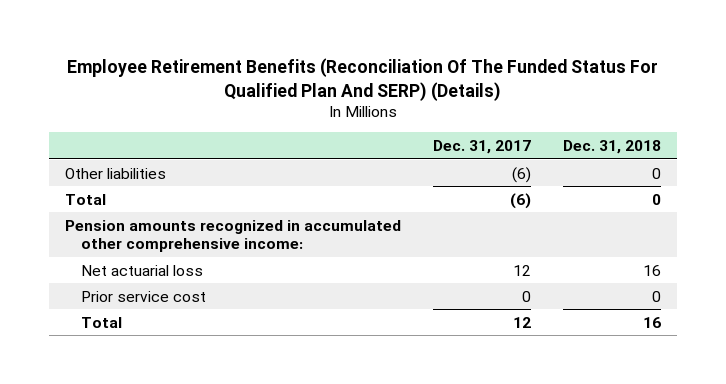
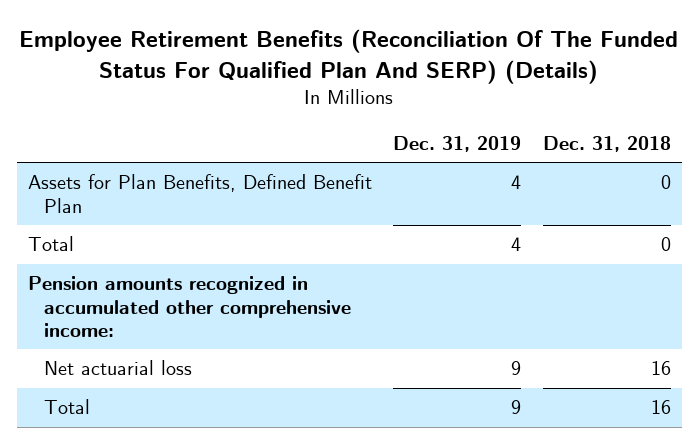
[432,140,531,155] Dec. 31, 2017 -> none
none -> [393,135,522,152] Dec. 31, 2019
[65,167,167,179] Other liabilities -> none
none -> [27,174,372,213] Assets for Plan Benefits, Defined Benefit Plan
[81,290,207,302] Prior service cost -> none

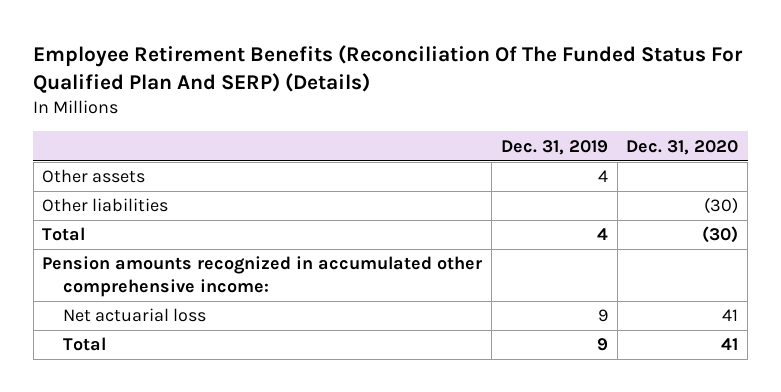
[542,135,671,152] Dec. 31, 2018 -> none
none -> [626,139,739,155] Dec. 31, 2020
[27,174,372,213] Assets for Plan Benefits, Defined Benefit Plan -> [42,169,146,184] Other assets
none -> [42,198,169,213] Other liabilities

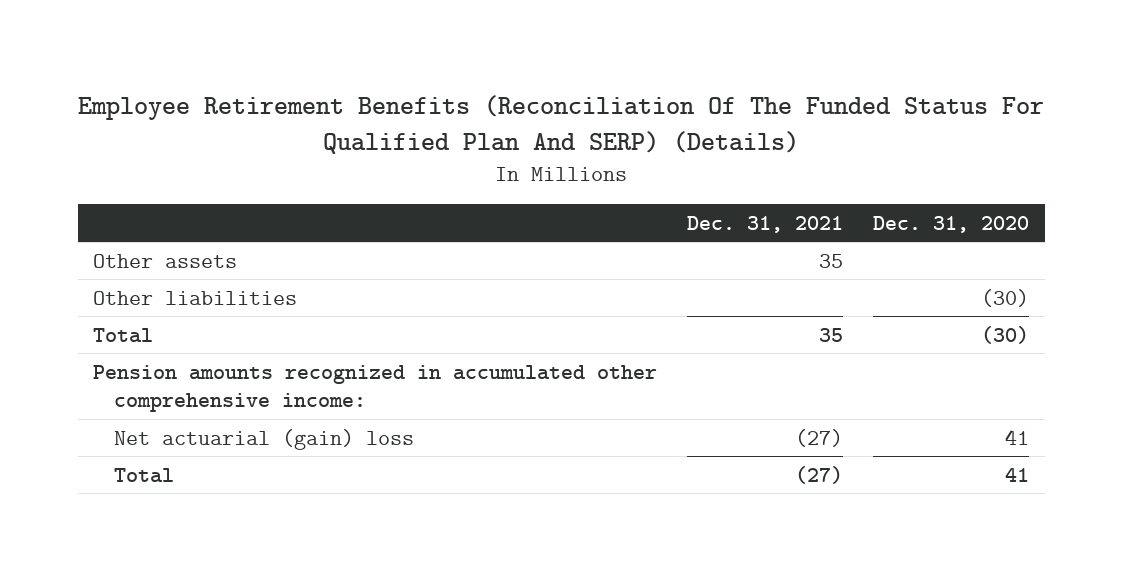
[500,139,608,155] Dec. 31, 2019 -> none
none -> [687,215,844,233] Dec. 31, 2021
[62,308,206,323] Net actuarial loss -> [113,428,414,450] Net actuarial (gain) loss

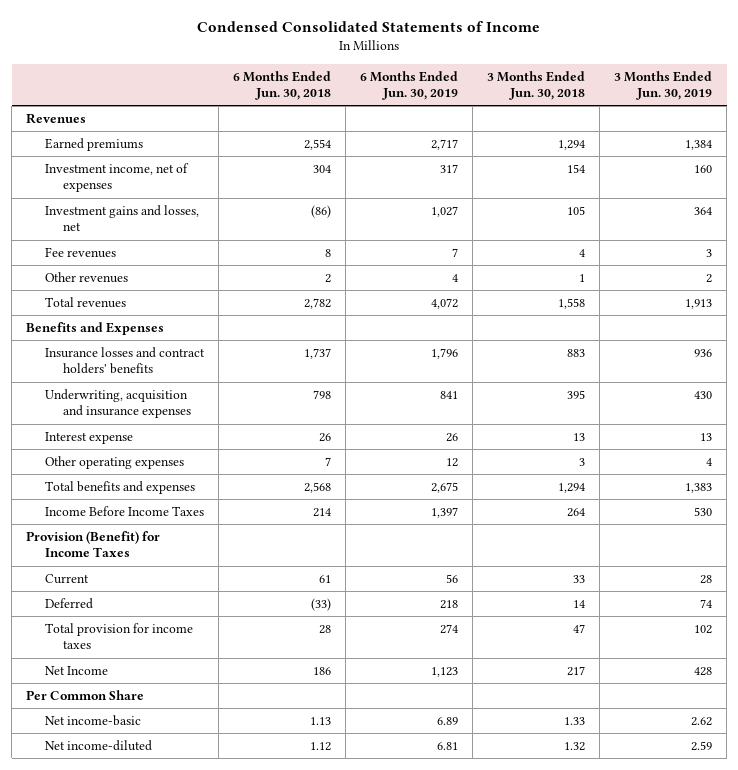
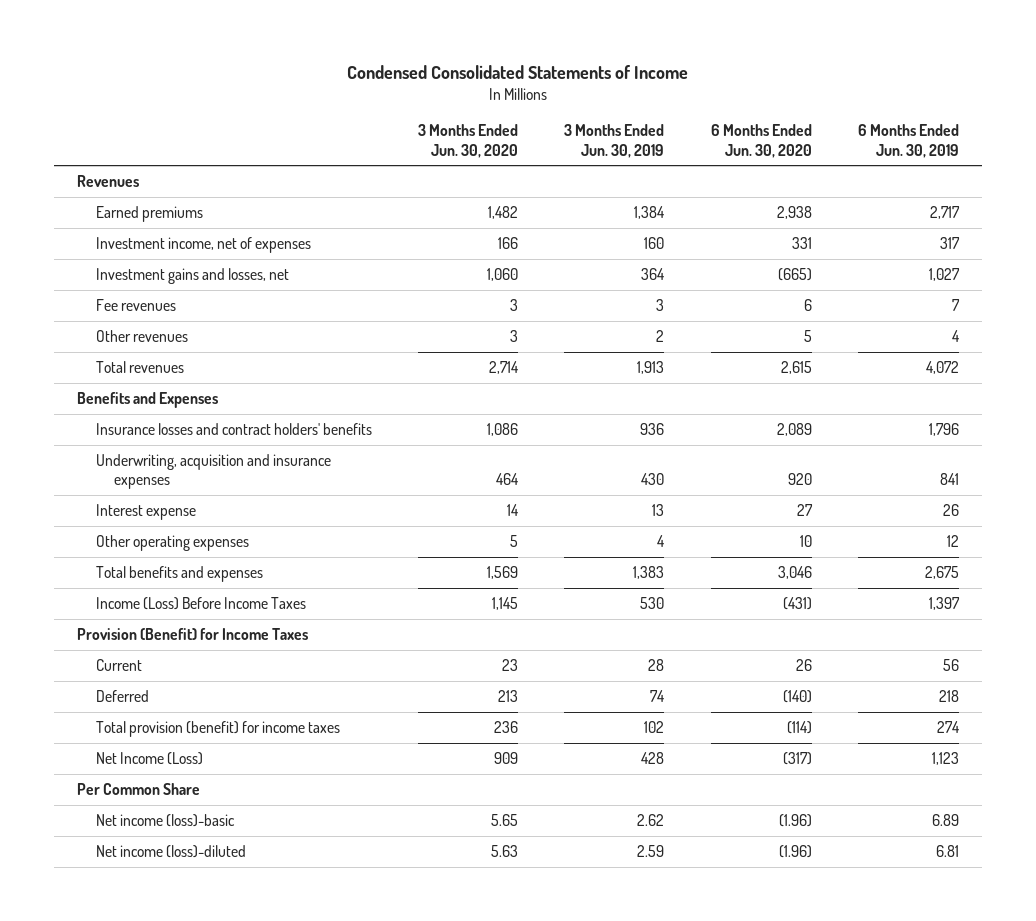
[232,70,331,100] 6 Months Ended Jun. 30, 2018 -> none
[487,70,586,100] 3 Months Ended Jun. 30, 2018 -> none
none -> [418,124,519,158] 3 Months Ended Jun. 30, 2020
none -> [710,124,812,158] 6 Months Ended Jun. 30, 2020
[44,505,204,516] Income Before Income Taxes -> [95,597,306,611] Income (Loss) Before Income Taxes
[44,622,193,650] Total provision for income taxes -> [95,721,340,738] Total provision (benefit) for income taxes
[44,665,108,675] Net Income -> [95,752,203,766] Net Income (Loss)
[44,714,141,726] Net income-basic -> [95,814,235,828] Net income (loss)-basic
[44,739,152,751] Net income-diluted -> [95,845,246,859] Net income (loss)-diluted

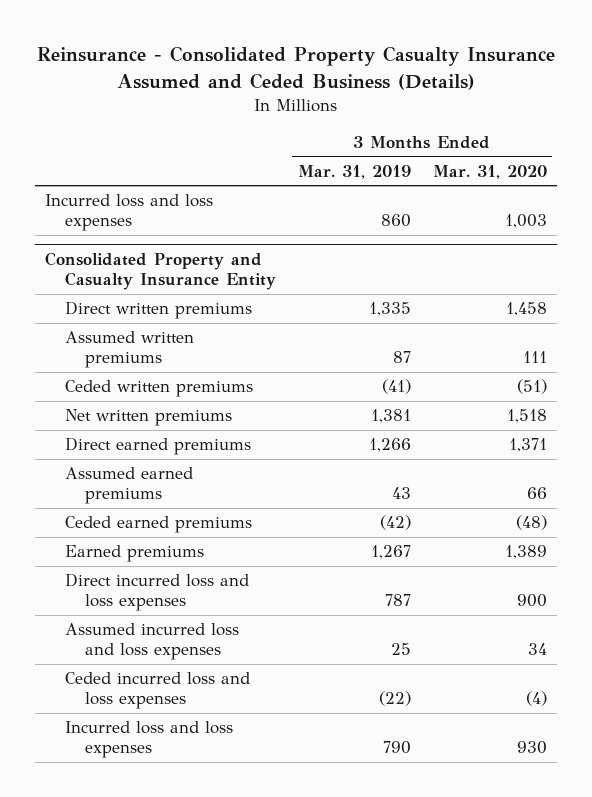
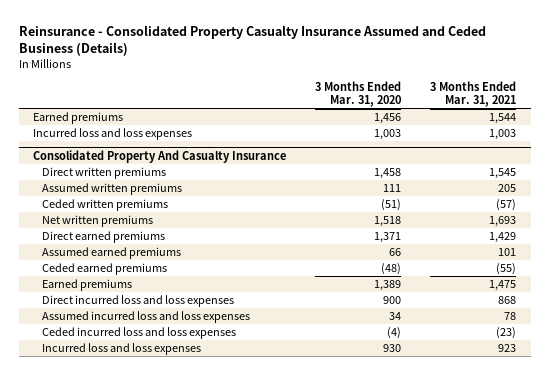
[297,164,411,179] Mar. 31, 2019 -> none
none -> [430,80,517,107] 3 Months Ended Mar. 31, 2021
none -> [33,112,124,125] Earned premiums
[45,252,277,291] Consolidated Property and Casualty Insurance Entity -> [33,149,287,163] Consolidated Property And Casualty Insurance

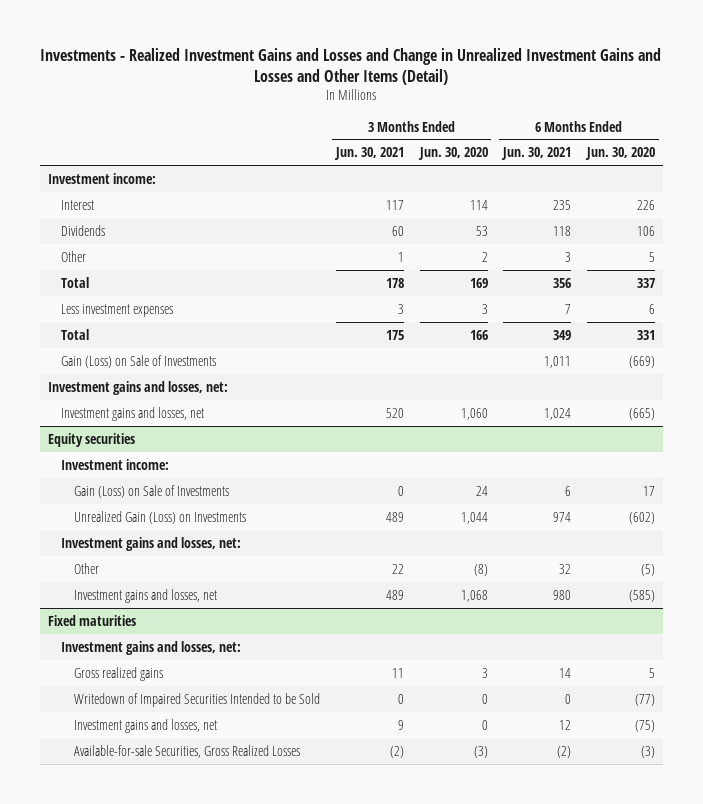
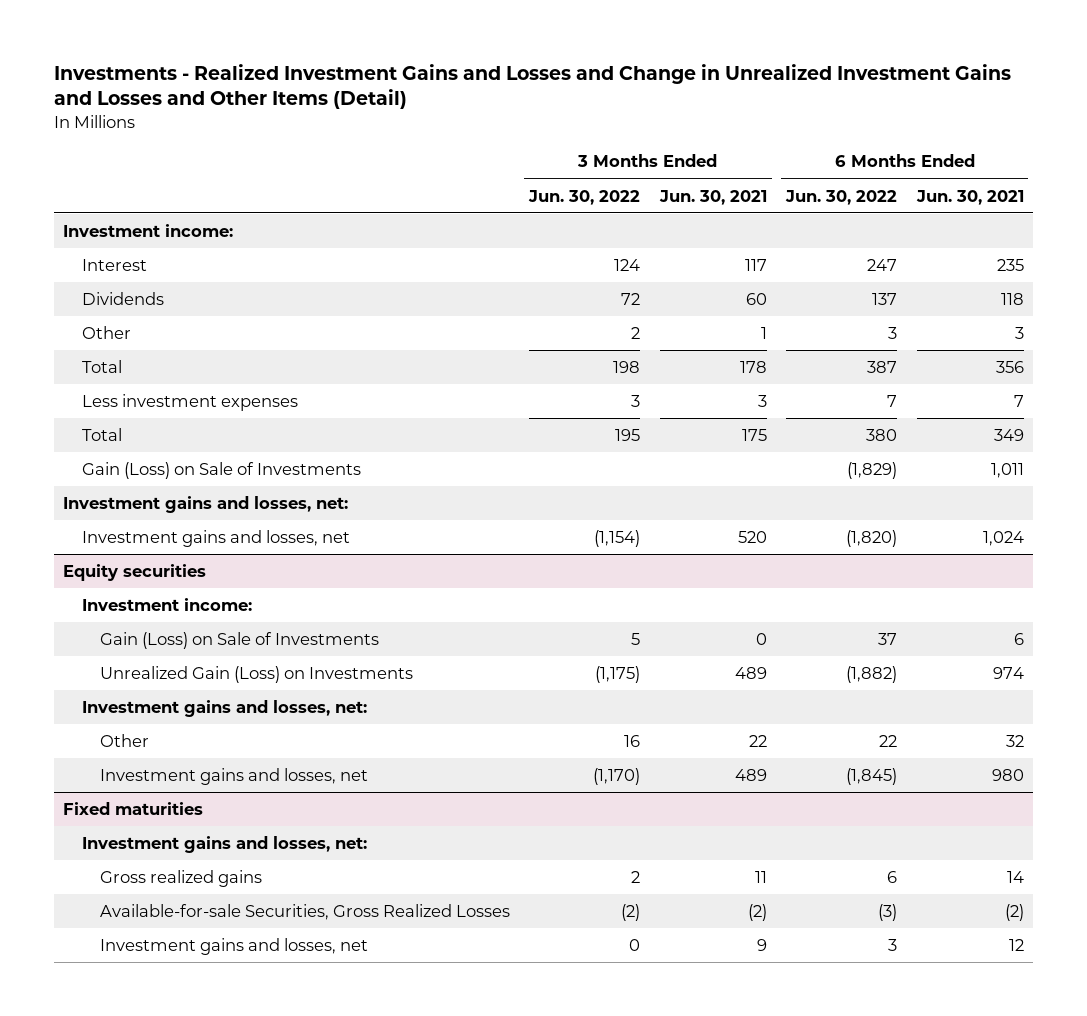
[417,147,488,161] Jun. 30, 2020 -> none
[585,147,656,161] Jun. 30, 2020 -> none
none -> [528,189,641,205] Jun. 30, 2022
none -> [785,189,898,205] Jun. 30, 2022
[73,692,320,707] Writedown of Impaired Securities Intended to be Sold -> none
[73,718,217,733] Investment gains and losses, net -> [99,937,368,955] Investment gains and losses, net

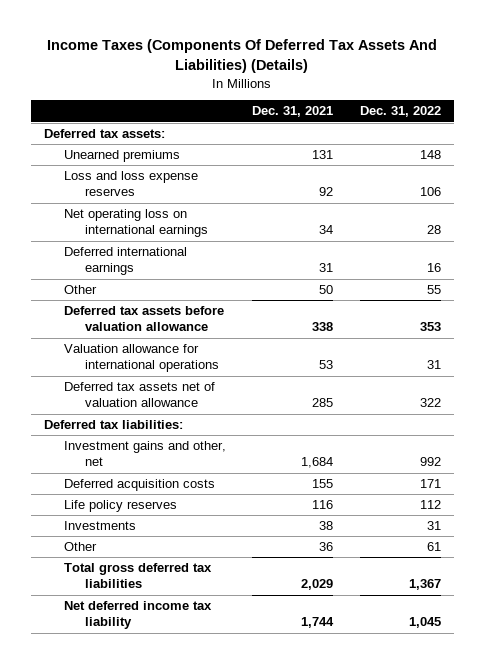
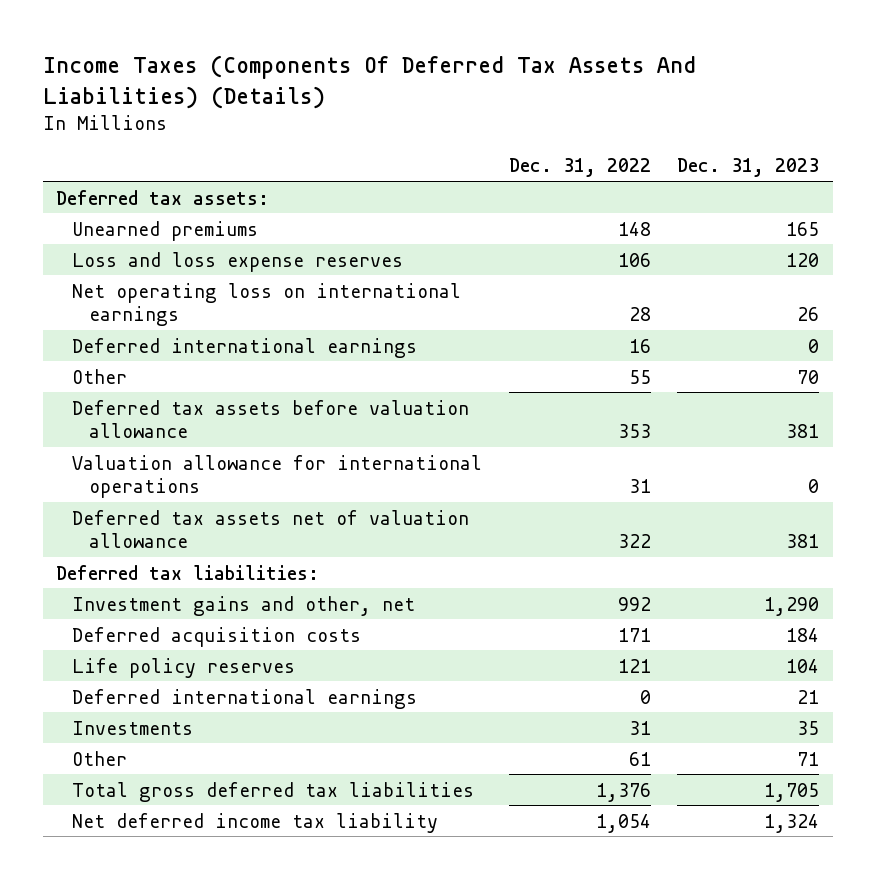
[252,106,334,118] Dec. 31, 2021 -> none
none -> [677,158,820,178] Dec. 31, 2023
[419,499,441,509] 112 -> [617,658,651,673] 121
none -> [72,688,418,709] Deferred international earnings
[408,579,441,591] 1,367 -> [595,782,651,802] 1,376
[408,617,441,629] 1,045 -> [595,813,651,833] 1,054

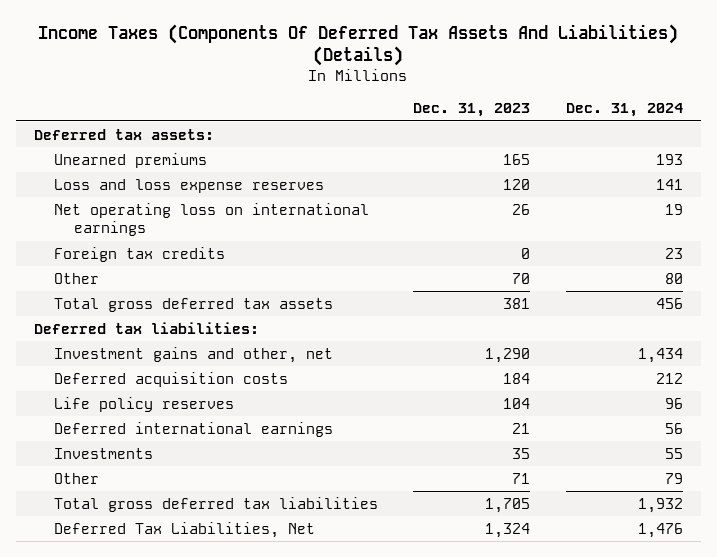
[508,158,651,178] Dec. 31, 2022 -> none
none -> [565,103,683,118] Dec. 31, 2024
[72,337,418,358] Deferred international earnings -> none
none -> [53,246,225,262] Foreign tax credits
[72,454,483,499] Valuation allowance for international operations -> none
[72,509,470,549] Deferred tax assets net of valuation allowance -> none
[72,399,470,439] Deferred tax assets before valuation allowance -> [53,297,333,312] Total gross deferred tax assets
[72,812,439,833] Net deferred income tax liability -> [53,521,315,538] Deferred Tax Liabilities, Net

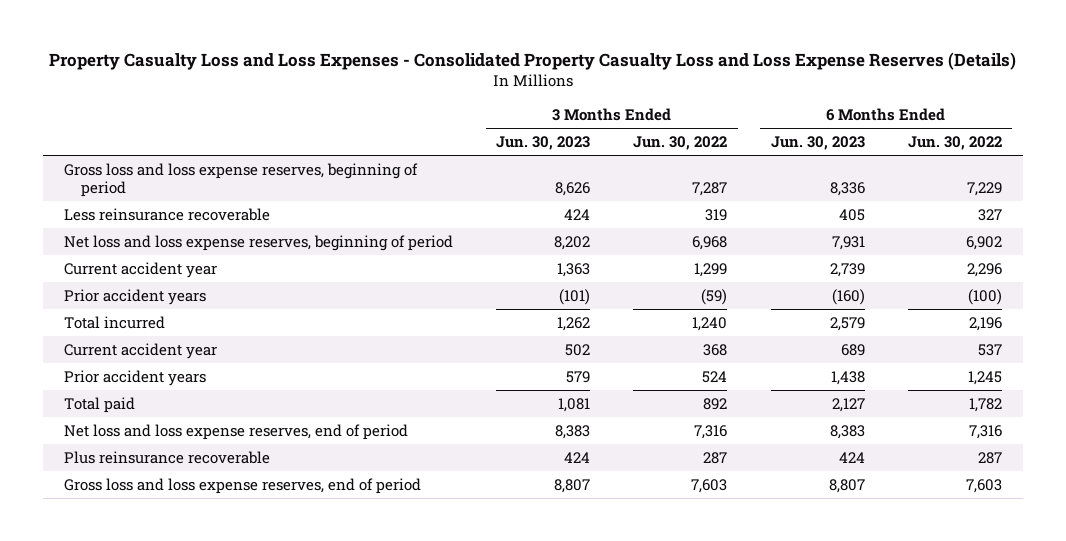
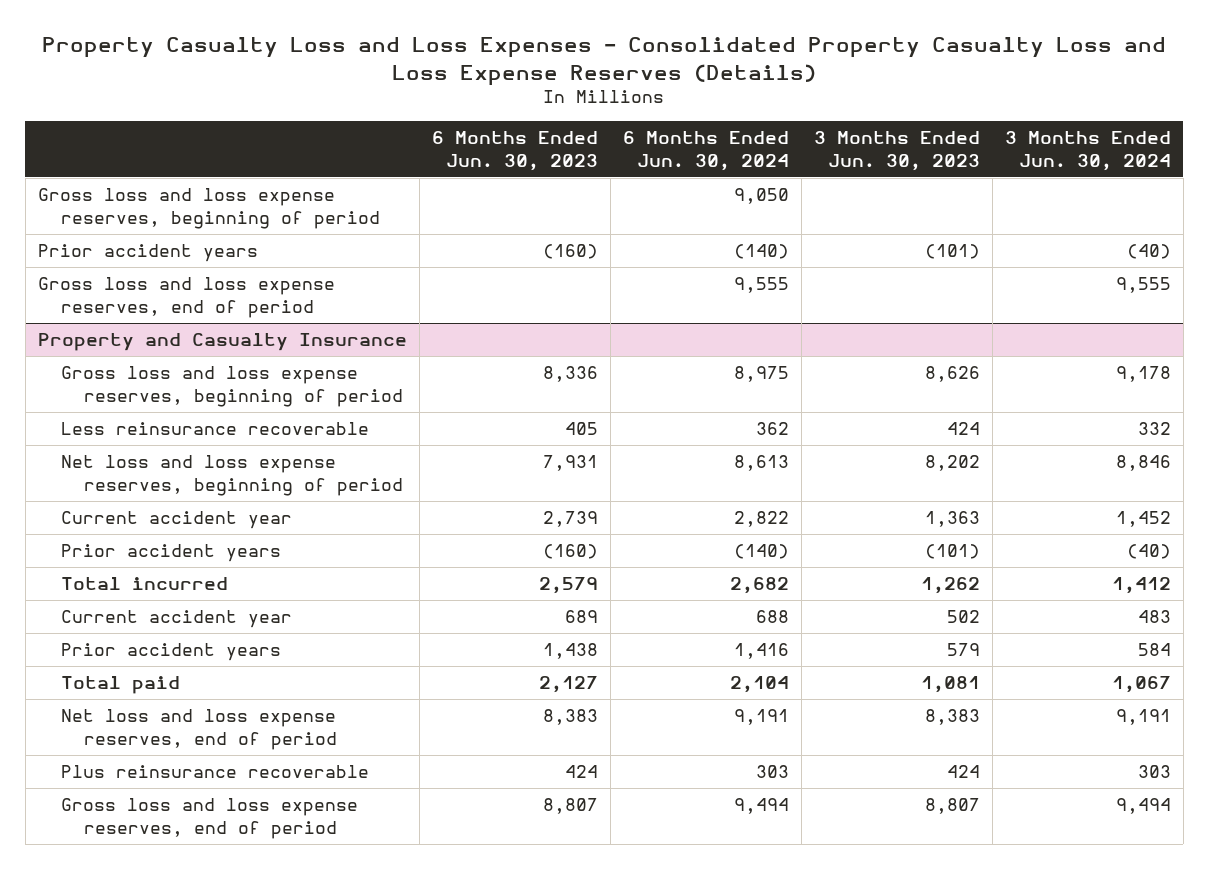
[633,136,728,151] Jun. 30, 2022 -> none
[907,136,1002,151] Jun. 30, 2022 -> none
none -> [622,131,789,171] 6 Months Ended Jun. 30, 2024
none -> [1004,131,1171,171] 3 Months Ended Jun. 30, 2024
none -> [37,188,380,229] Gross loss and loss expense reserves, beginning of period
none -> [37,244,258,263] Prior accident years
none -> [37,277,335,318] Gross loss and loss expense reserves, end of period
none -> [37,333,407,352] Property and Casualty Insurance

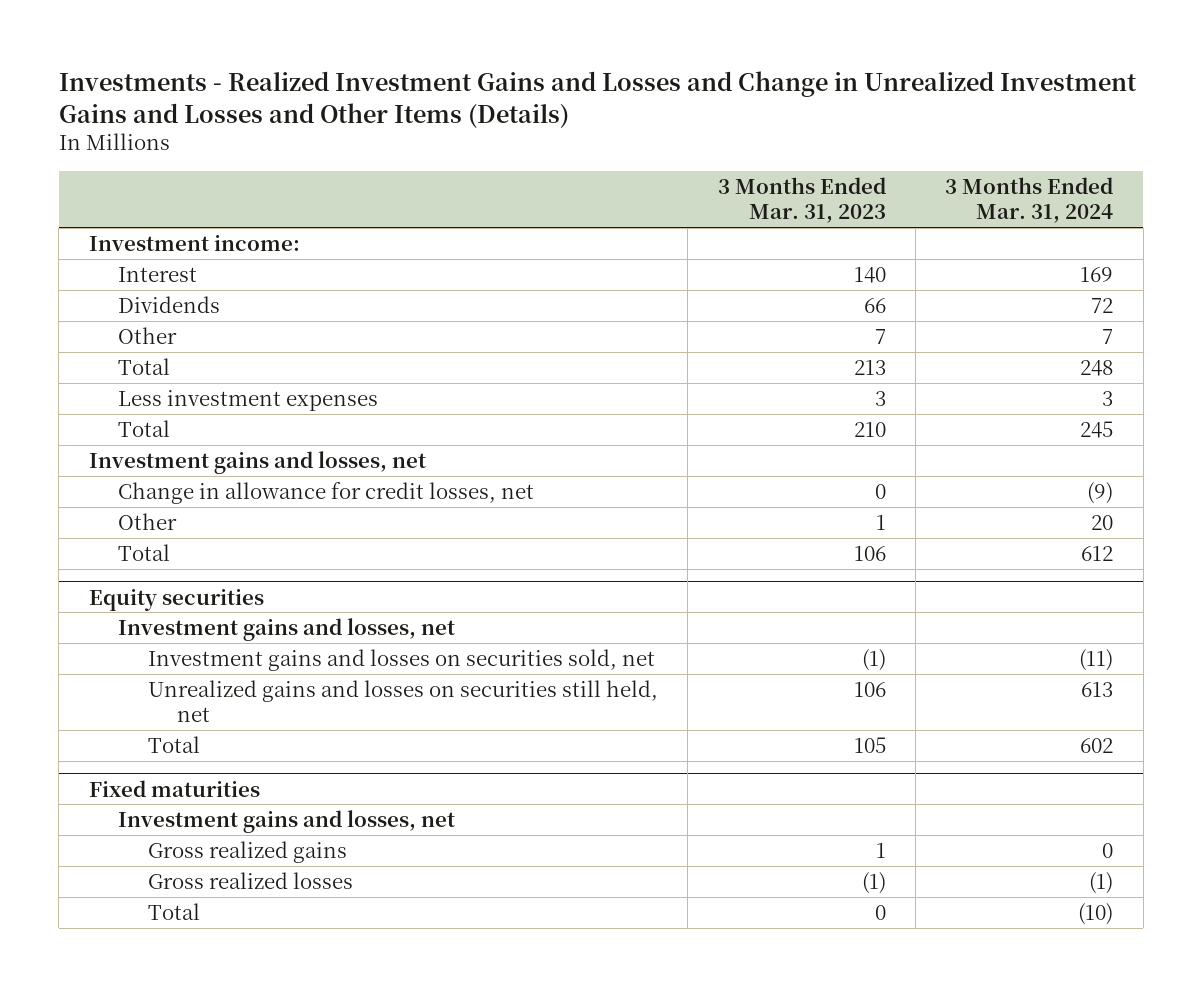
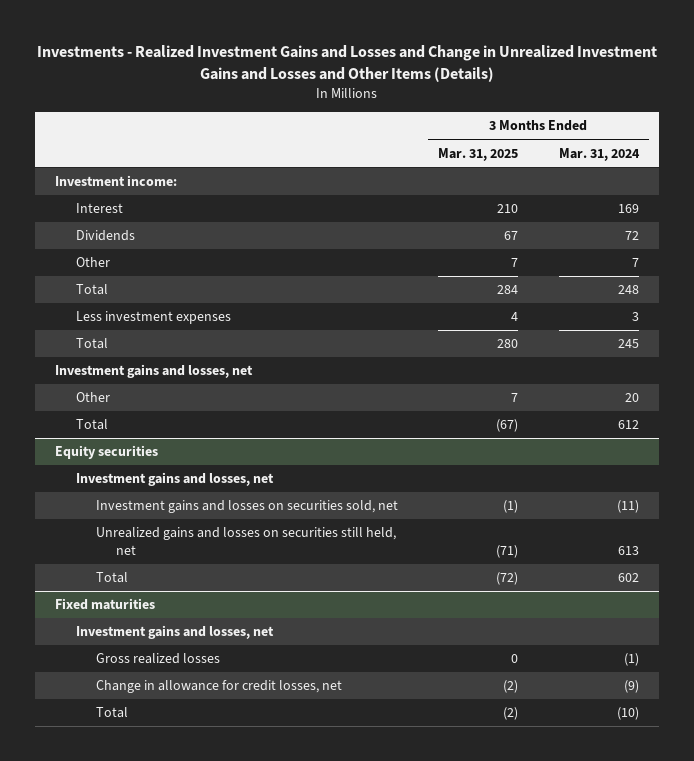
[717,176,886,224] 3 Months Ended Mar. 31, 2023 -> none
none -> [438,147,519,161] Mar. 31, 2025
[118,481,535,504] Change in allowance for credit losses, net -> none
[147,840,347,863] Gross realized gains -> none
none -> [96,680,343,694] Change in allowance for credit losses, net

